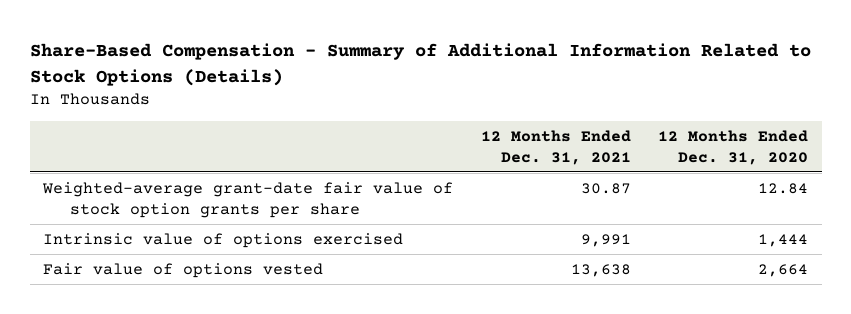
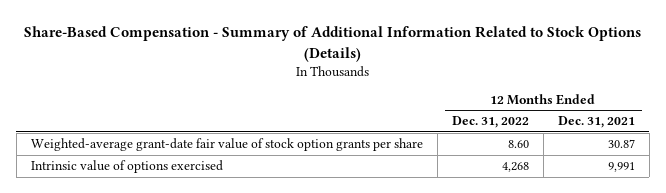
[658,129,809,165] 12 Months Ended Dec. 31, 2020 -> none
none -> [451,116,529,129] Dec. 31, 2022
[43,262,324,278] Fair value of options vested -> none

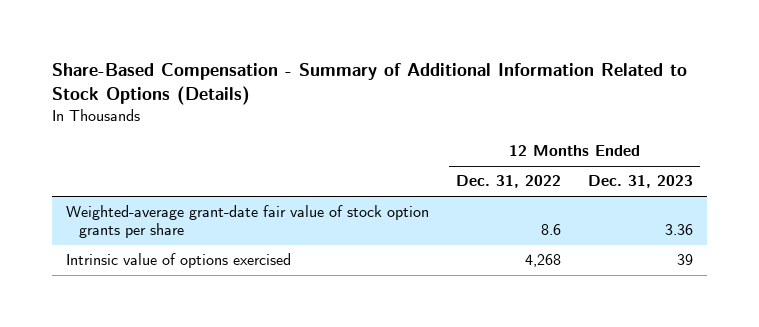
[557,116,635,129] Dec. 31, 2021 -> none
none -> [588,175,694,189] Dec. 31, 2023
[507,140,529,149] 8.60 -> [541,224,562,236] 8.6

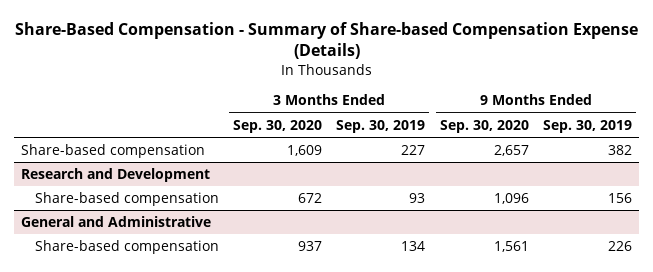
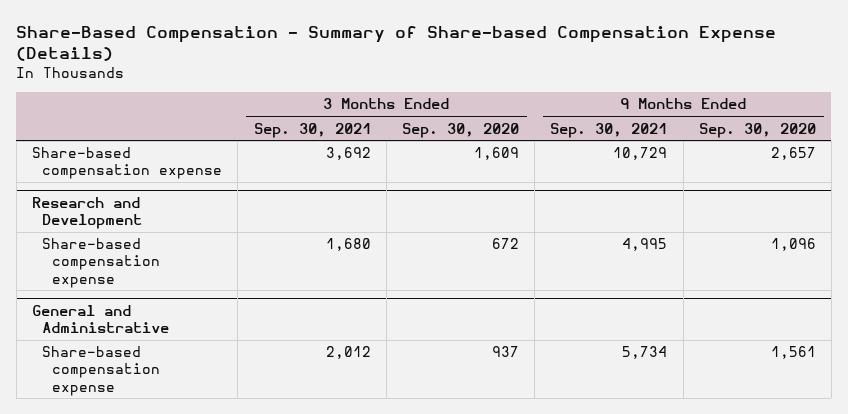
[336,119,426,133] Sep. 30, 2019 -> none
[543,119,633,133] Sep. 30, 2019 -> none
none -> [253,122,371,138] Sep. 30, 2021
none -> [550,122,668,138] Sep. 30, 2021
[21,144,206,159] Share-based compensation -> [32,147,223,180] Share-based compensation expense
[34,192,219,207] Share-based compensation -> [42,238,161,288] Share-based compensation expense
[34,240,219,255] Share-based compensation -> [42,346,161,396] Share-based compensation expense

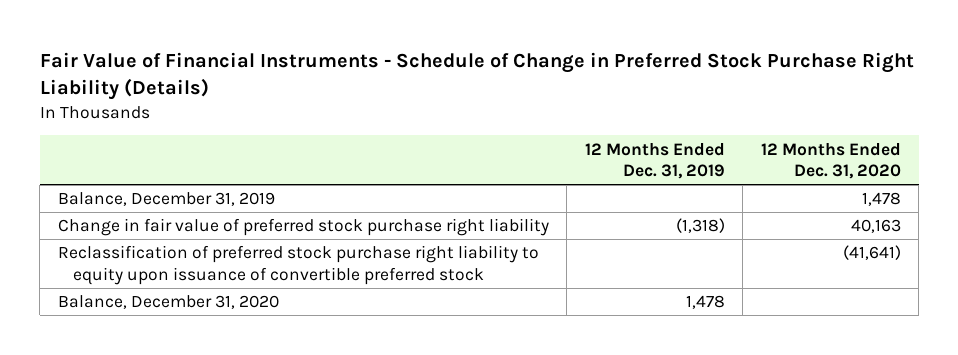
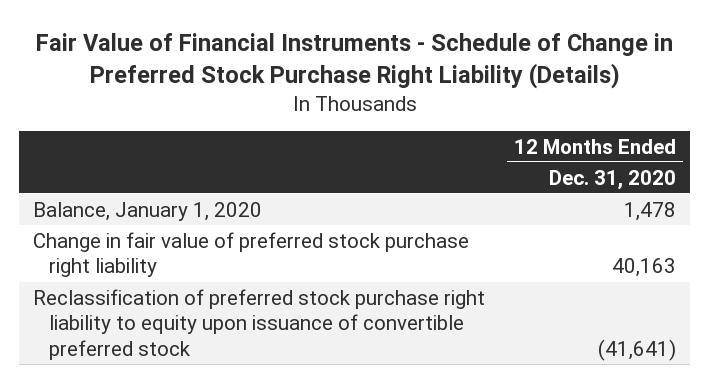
[584,142,725,180] 12 Months Ended Dec. 31, 2019 -> none
[57,192,275,207] Balance, December 31, 2019 -> [33,201,263,221] Balance, January 1, 2020
[57,295,279,310] Balance, December 31, 2020 -> none

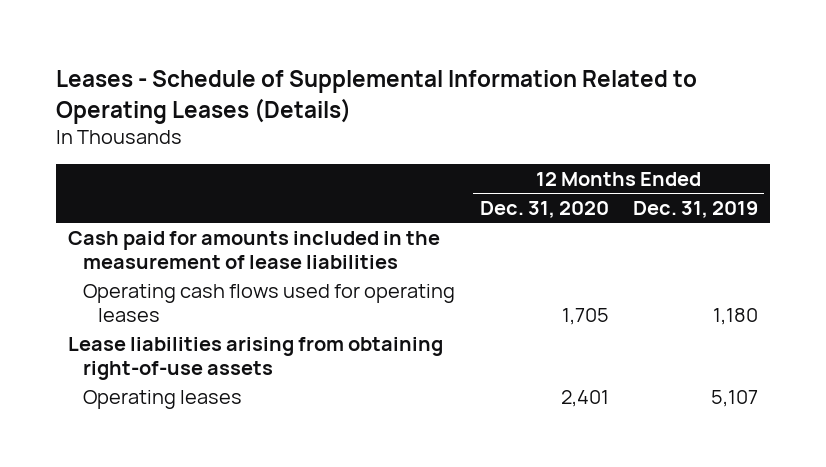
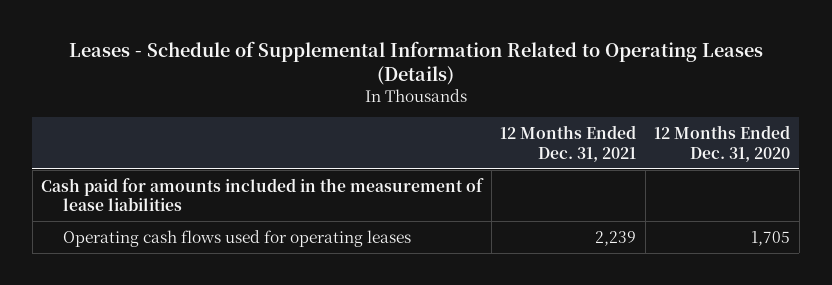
[633,200,759,218] Dec. 31, 2019 -> none
none -> [500,124,637,162] 12 Months Ended Dec. 31, 2021
[68,336,444,380] Lease liabilities arising from obtaining right-of-use assets -> none
[83,389,243,409] Operating leases -> none

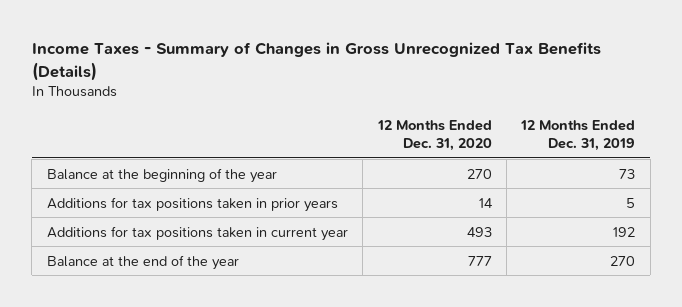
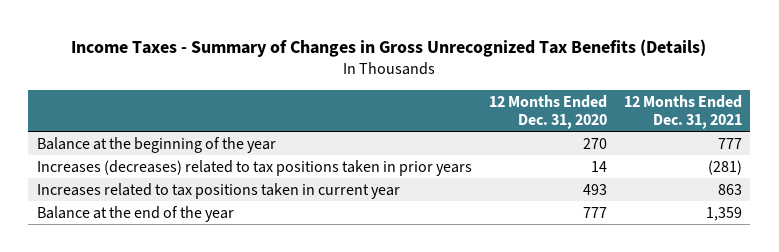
[520,120,636,151] 12 Months Ended Dec. 31, 2019 -> none
none -> [623,94,742,130] 12 Months Ended Dec. 31, 2021
[46,196,338,212] Additions for tax positions taken in prior years -> [36,159,472,176] Increases (decreases) related to tax positions taken in prior years
[46,225,348,241] Additions for tax positions taken in current year -> [36,182,400,199] Increases related to tax positions taken in current year

